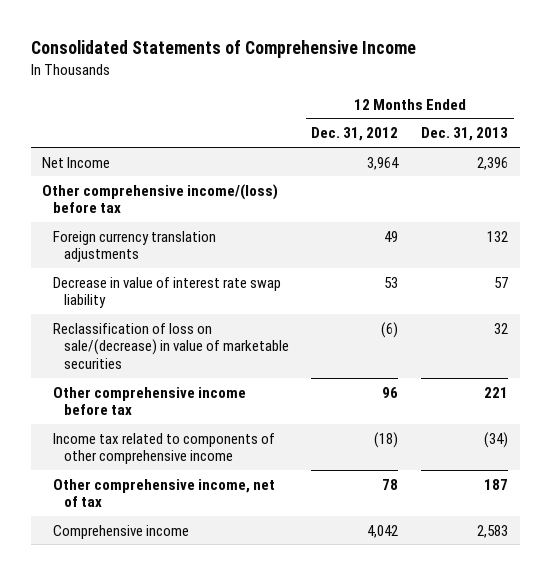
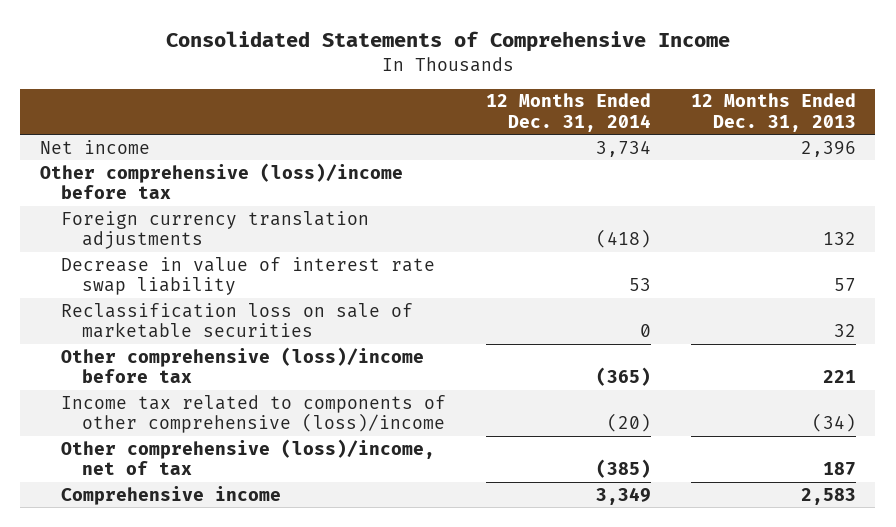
[311,127,399,142] Dec. 31, 2012 -> none
none -> [485,93,651,132] 12 Months Ended Dec. 31, 2014
[42,156,111,168] Net Income -> [40,139,151,154] Net income
[42,183,279,214] Other comprehensive income/(loss) before tax -> [40,162,404,200] Other comprehensive (loss)/income before tax
[52,322,289,370] Reclassification of loss on sale/(decrease) in value of marketable securities -> [61,302,414,339] Reclassification loss on sale of marketable securities
[52,386,246,416] Other comprehensive income before tax -> [61,346,425,384] Other comprehensive (loss)/income before tax
[52,432,275,465] Income tax related to components of other comprehensive income -> [61,394,447,434] Income tax related to components of other comprehensive (loss)/income
[52,478,275,508] Other comprehensive income, net of tax -> [61,438,436,476] Other comprehensive (loss)/income, net of tax

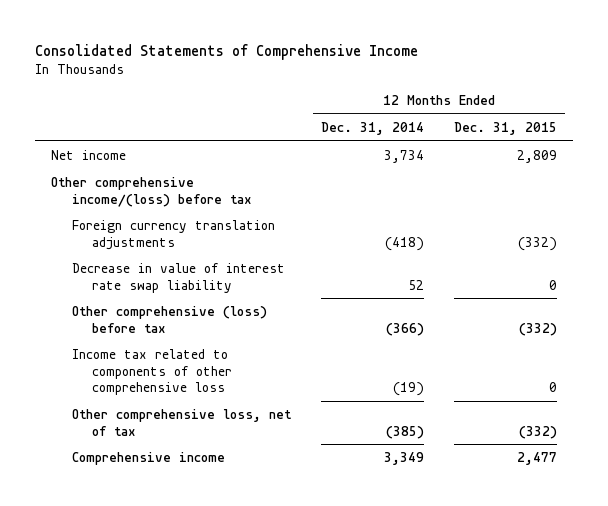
[690,93,856,132] 12 Months Ended Dec. 31, 2013 -> none
none -> [454,121,558,135] Dec. 31, 2015
[40,162,404,200] Other comprehensive (loss)/income before tax -> [50,176,252,207] Other comprehensive income/(loss) before tax
[61,302,414,339] Reclassification loss on sale of marketable securities -> none
[628,278,651,292] 53 -> [407,279,424,290] 52
[61,346,425,384] Other comprehensive (loss)/income before tax -> [71,305,267,333] Other comprehensive (loss) before tax
[595,367,651,387] (365) -> [385,322,424,336] (366)
[61,394,447,434] Income tax related to components of other comprehensive (loss)/income -> [71,348,233,396] Income tax related to components of other comprehensive loss
[606,413,651,433] (20) -> [392,382,424,397] (19)
[61,438,436,476] Other comprehensive (loss)/income, net of tax -> [71,408,292,436] Other comprehensive loss, net of tax

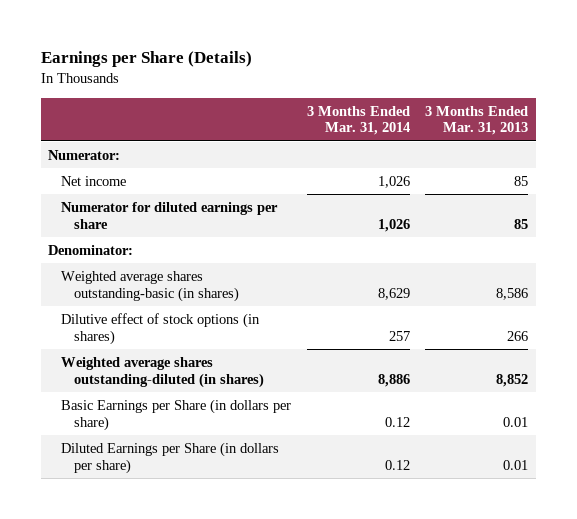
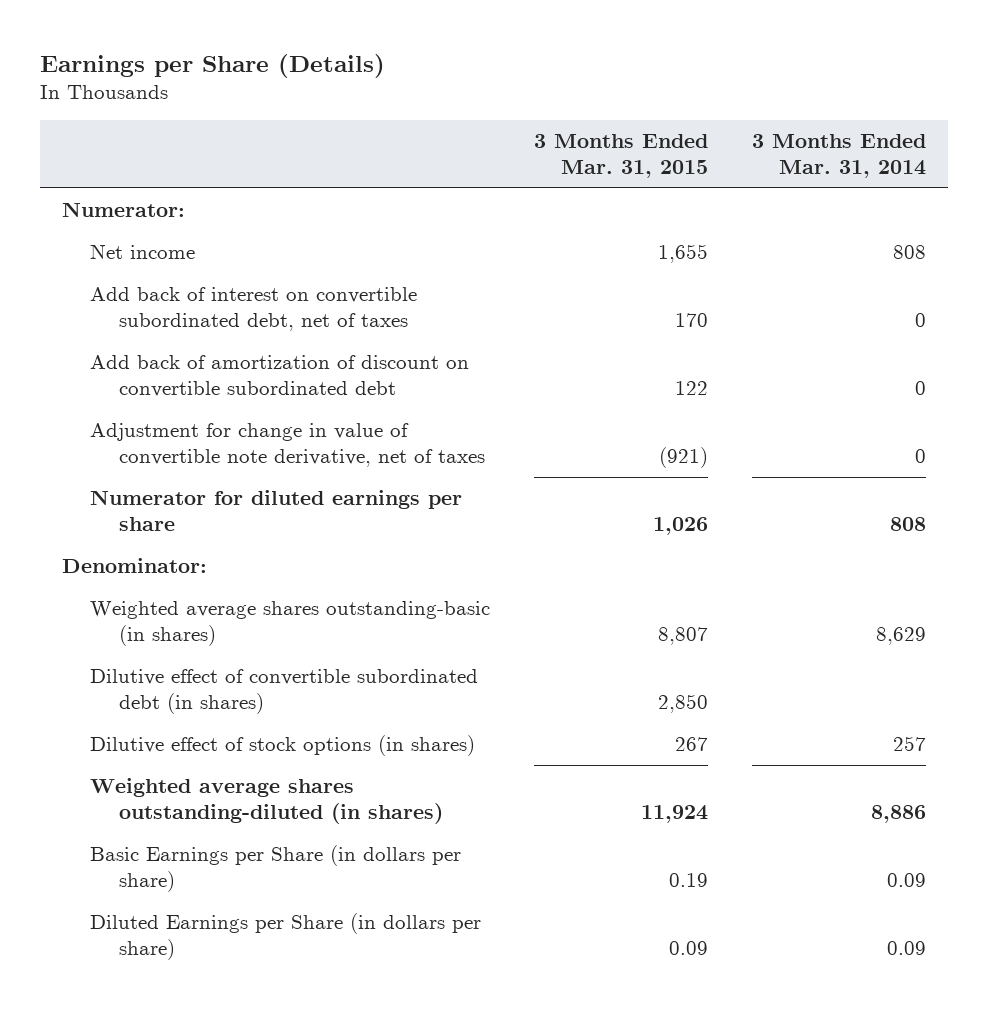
[425,105,529,136] 3 Months Ended Mar. 31, 2013 -> none
none -> [534,133,709,178] 3 Months Ended Mar. 31, 2015
[377,175,410,188] 1,026 -> [892,245,926,260] 808
none -> [90,287,418,332] Add back of interest on convertible subordinated debt, net of taxes
none -> [90,355,470,398] Add back of amortization of discount on convertible subordinated debt
none -> [90,423,485,468] Adjustment for change in value of convertible note derivative, net of taxes
[377,218,410,232] 1,026 -> [889,517,926,532] 808
none -> [90,669,479,715] Dilutive effect of convertible subordinated debt (in shares)
[384,416,410,427] 0.12 -> [886,873,926,888] 0.09
[384,459,410,470] 0.12 -> [886,941,926,956] 0.09

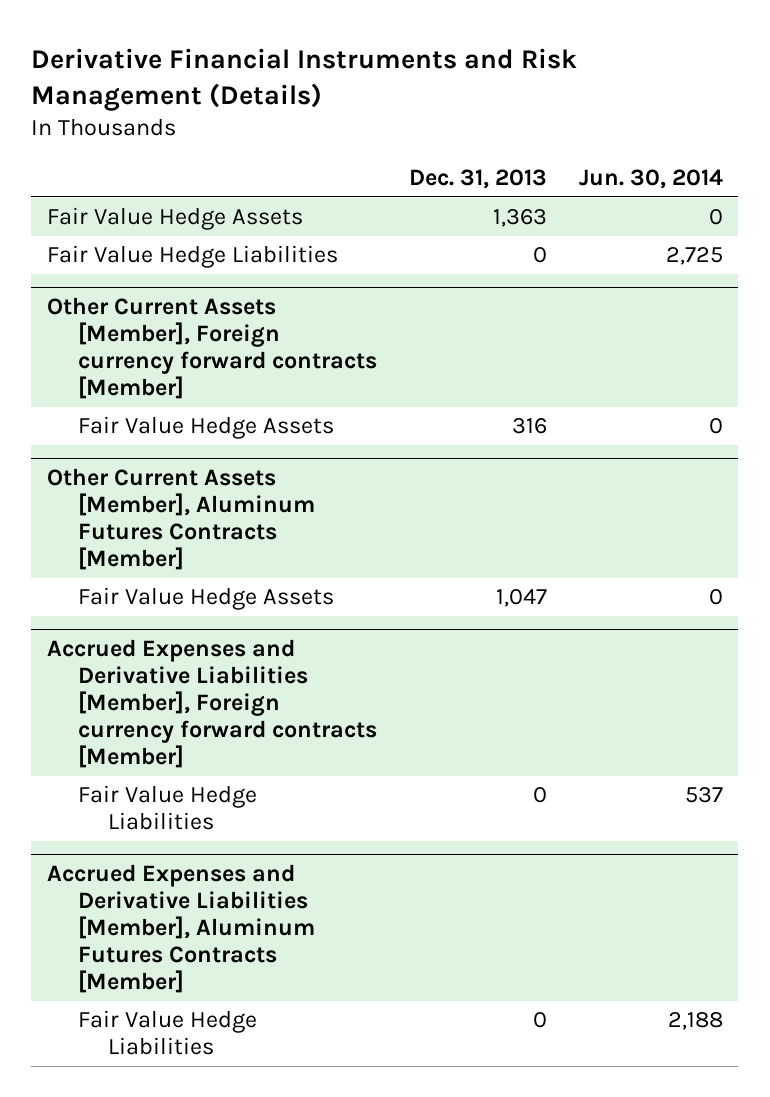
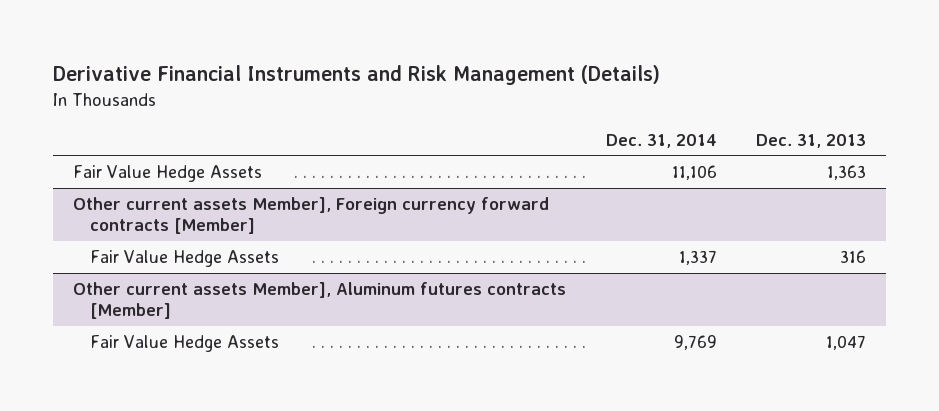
[578,168,723,189] Jun. 30, 2014 -> none
none -> [605,133,717,148] Dec. 31, 2014
[47,245,339,269] Fair Value Hedge Liabilities -> none
[47,296,377,400] Other Current Assets [Member], Foreign currency forward contracts [Member] -> [72,197,549,234] Other current assets Member], Foreign currency forward contracts [Member]
[47,467,315,571] Other Current Assets [Member], Aluminum Futures Contracts [Member] -> [72,282,566,319] Other current assets Member], Aluminum futures contracts [Member]
[47,638,377,769] Accrued Expenses and Derivative Liabilities [Member], Foreign currency forward contracts [Member] -> none
[77,785,257,831] Fair Value Hedge Liabilities -> none
[47,863,315,994] Accrued Expenses and Derivative Liabilities [Member], Aluminum Futures Contracts [Member] -> none
[77,1010,257,1056] Fair Value Hedge Liabilities -> none

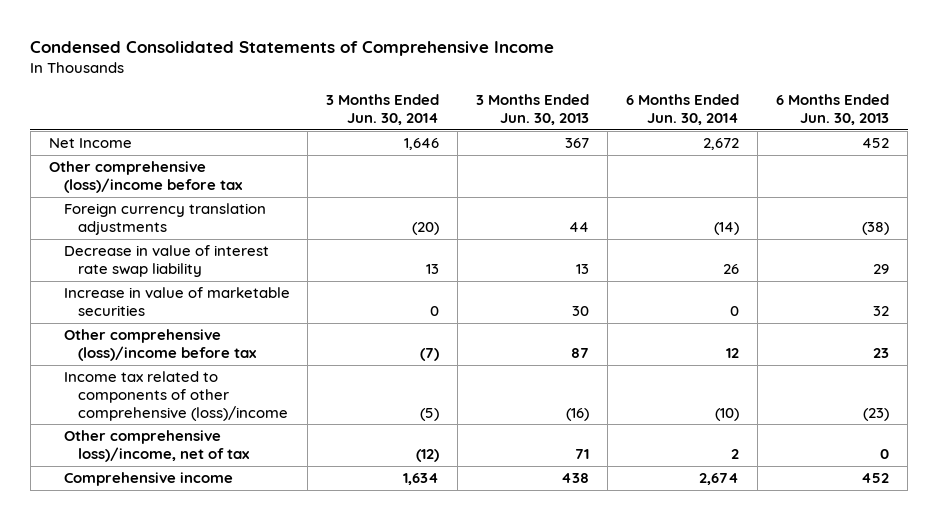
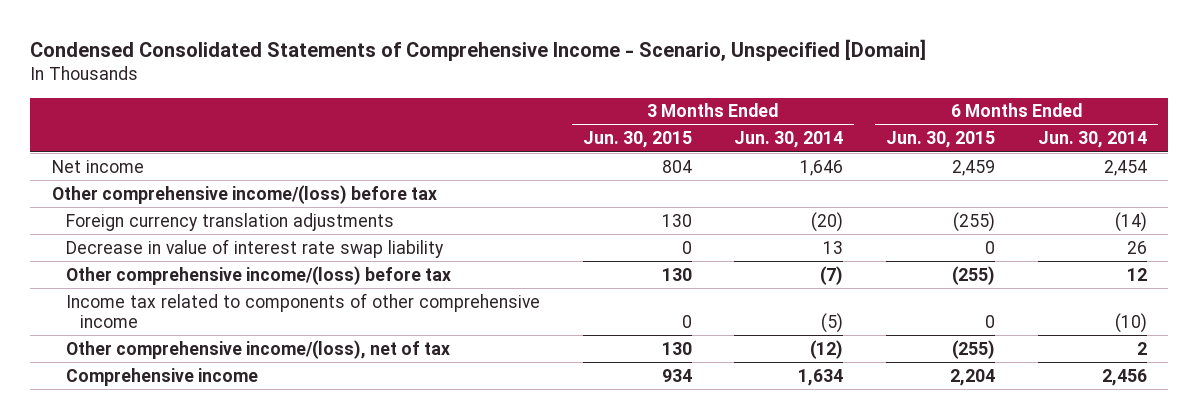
[30,41,555,57] Condensed Consolidated Statements of Comprehensive Income -> [30,39,927,62] Condensed Consolidated Statements of Comprehensive Income - Scenario, Unspecified [Domain]
[476,94,590,126] 3 Months Ended Jun. 30, 2013 -> none
[776,94,890,126] 6 Months Ended Jun. 30, 2013 -> none
none -> [582,131,692,149] Jun. 30, 2015
none -> [886,131,996,149] Jun. 30, 2015
[48,138,132,149] Net Income -> [51,159,144,173] Net income
[703,138,740,151] 2,672 -> [1103,159,1147,176] 2,454
[48,161,243,193] Other comprehensive (loss)/income before tax -> [51,184,437,204] Other comprehensive income/(loss) before tax
[63,287,290,316] Increase in value of marketable securities -> none
[63,329,258,361] Other comprehensive (loss)/income before tax -> [65,265,451,285] Other comprehensive income/(loss) before tax
[63,371,289,421] Income tax related to components of other comprehensive (loss)/income -> [65,292,540,328] Income tax related to components of other comprehensive income
[63,430,251,462] Other comprehensive loss)/income, net of tax -> [65,339,450,359] Other comprehensive income/(loss), net of tax
[699,473,740,486] 2,674 -> [1101,368,1147,386] 2,456

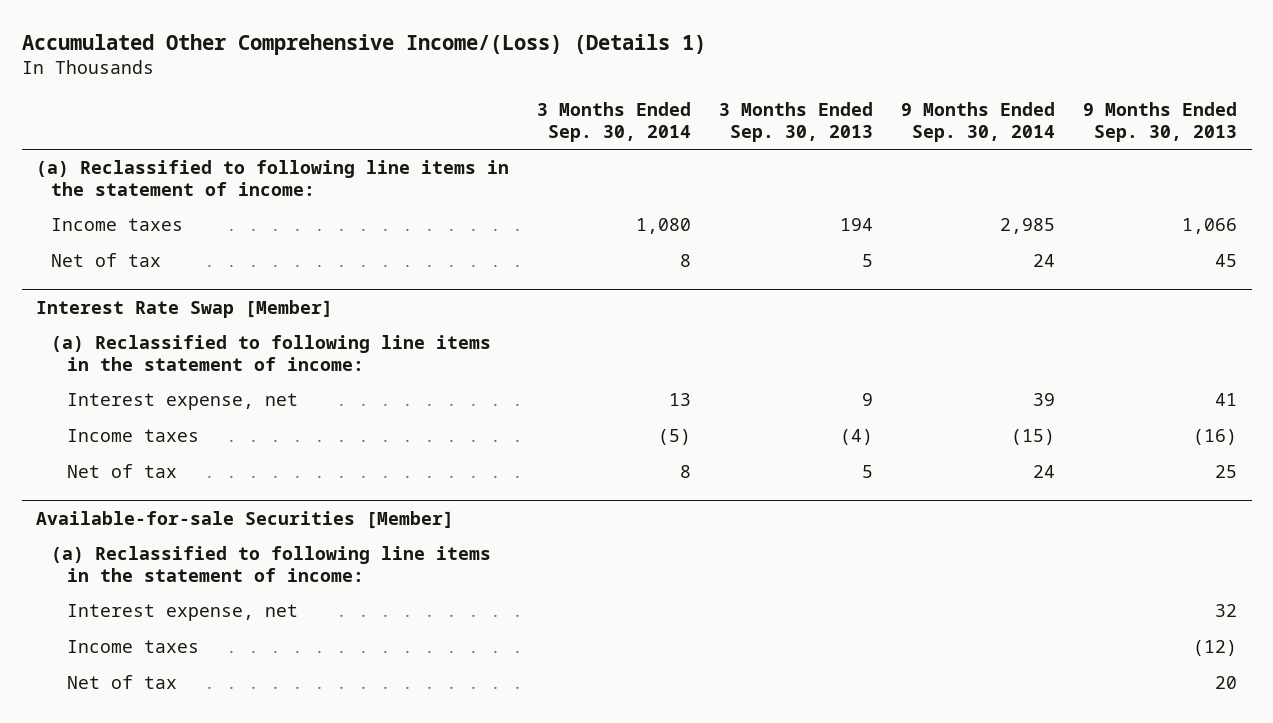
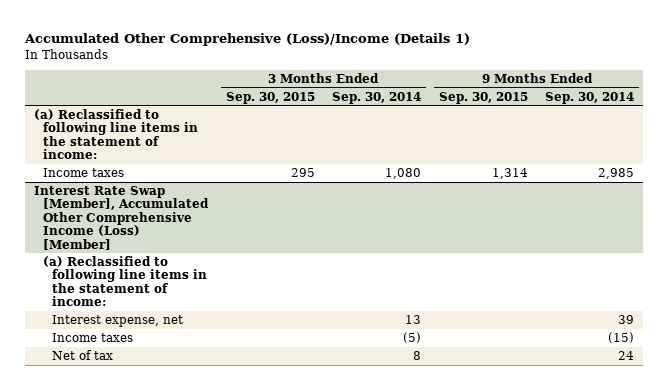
[21,33,706,55] Accumulated Other Comprehensive Income/(Loss) (Details 1) -> [24,33,471,47] Accumulated Other Comprehensive (Loss)/Income (Details 1)
[719,102,874,142] 3 Months Ended Sep. 30, 2013 -> none
[1083,102,1238,142] 9 Months Ended Sep. 30, 2013 -> none
none -> [225,91,315,104] Sep. 30, 2015
none -> [438,91,528,104] Sep. 30, 2015
[51,253,162,268] Net of tax -> none
[35,300,333,319] Interest Rate Swap [Member] -> none
none -> [34,186,210,250] Interest Rate Swap [Member], Accumulated Other Comprehensive Income (Loss) [Member]
[35,511,454,530] Available-for-sale Securities [Member] -> none
[51,546,492,583] (a) Reclassified to following line items in the statement of income: -> none
[66,604,298,622] Interest expense, net -> none
[66,640,199,654] Income taxes -> none
[66,675,177,690] Net of tax -> none

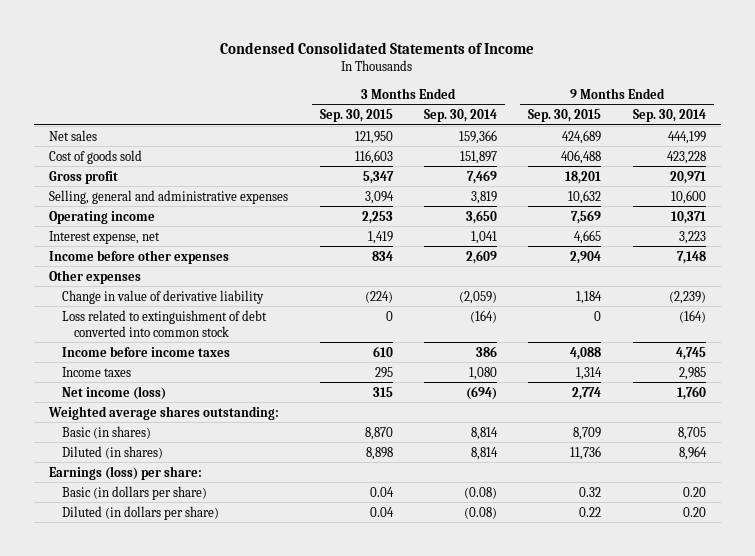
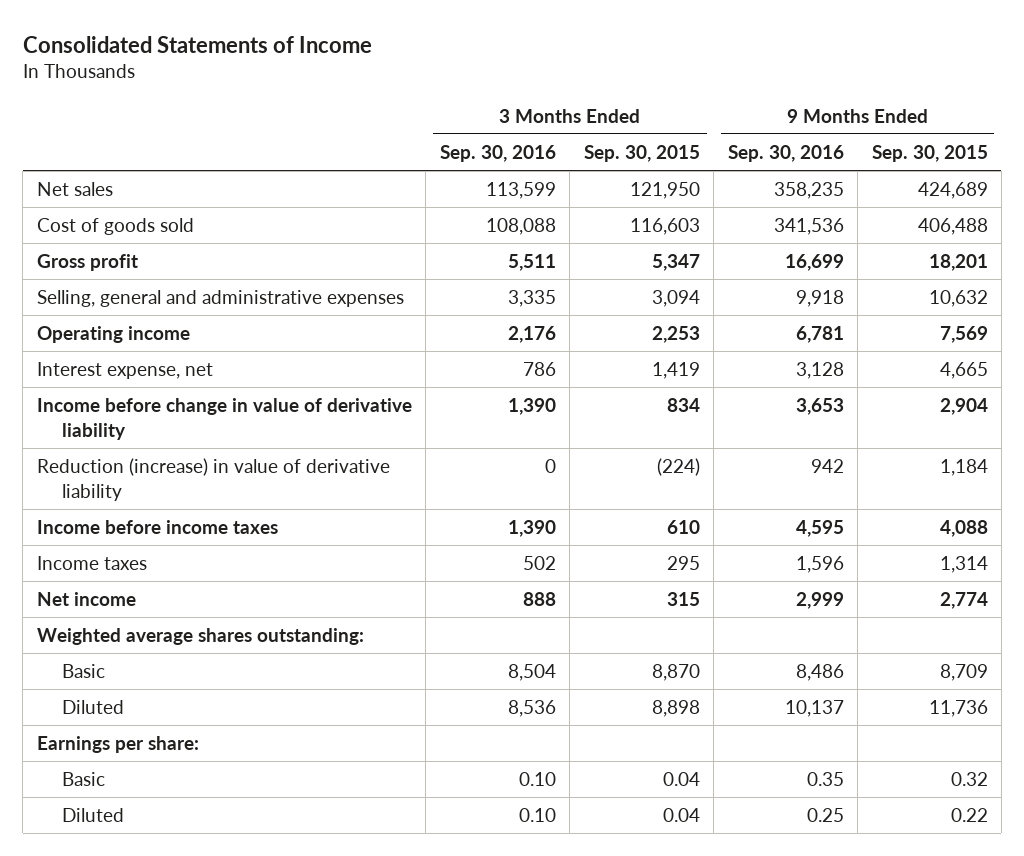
[220,41,535,54] Condensed Consolidated Statements of Income -> [22,35,372,53] Consolidated Statements of Income
[423,109,497,123] Sep. 30, 2014 -> none
[632,109,706,123] Sep. 30, 2014 -> none
none -> [439,144,556,162] Sep. 30, 2016
none -> [727,144,844,162] Sep. 30, 2016
[49,269,142,284] Other expenses -> none
[61,309,267,337] Loss related to extinguishment of debt converted into common stock -> none
[49,249,230,264] Income before other expenses -> [36,398,412,440] Income before change in value of derivative liability
[61,289,264,304] Change in value of derivative liability -> [36,458,390,501] Reduction (increase) in value of derivative liability
[61,385,166,400] Net income (loss) -> [36,592,136,607] Net income
[61,425,151,439] Basic (in shares) -> [61,664,105,679] Basic
[61,445,163,459] Diluted (in shares) -> [61,700,124,715] Diluted
[49,465,203,480] Earnings (loss) per share: -> [36,736,199,754] Earnings per share:
[61,485,207,500] Basic (in dollars per share) -> [61,772,105,787] Basic
[61,505,219,520] Diluted (in dollars per share) -> [61,808,124,823] Diluted

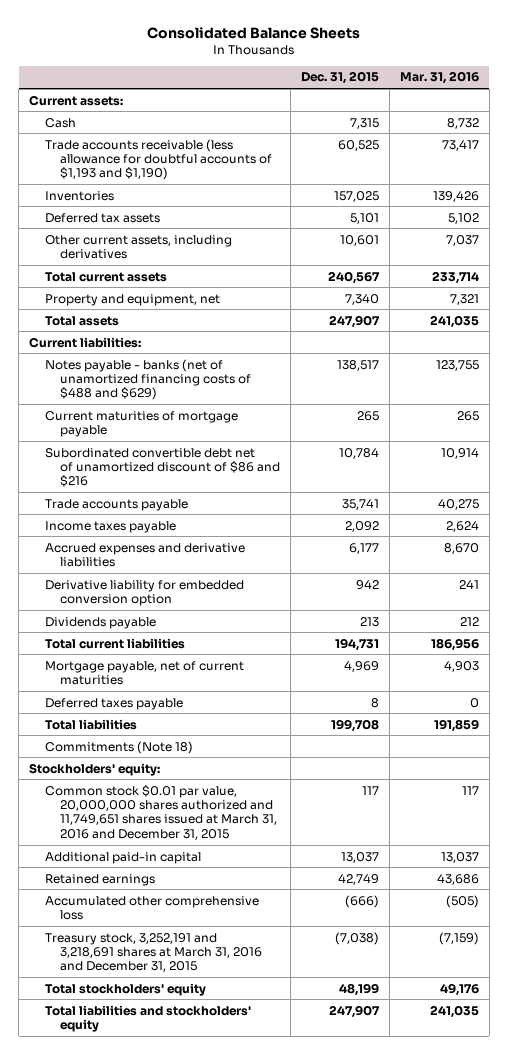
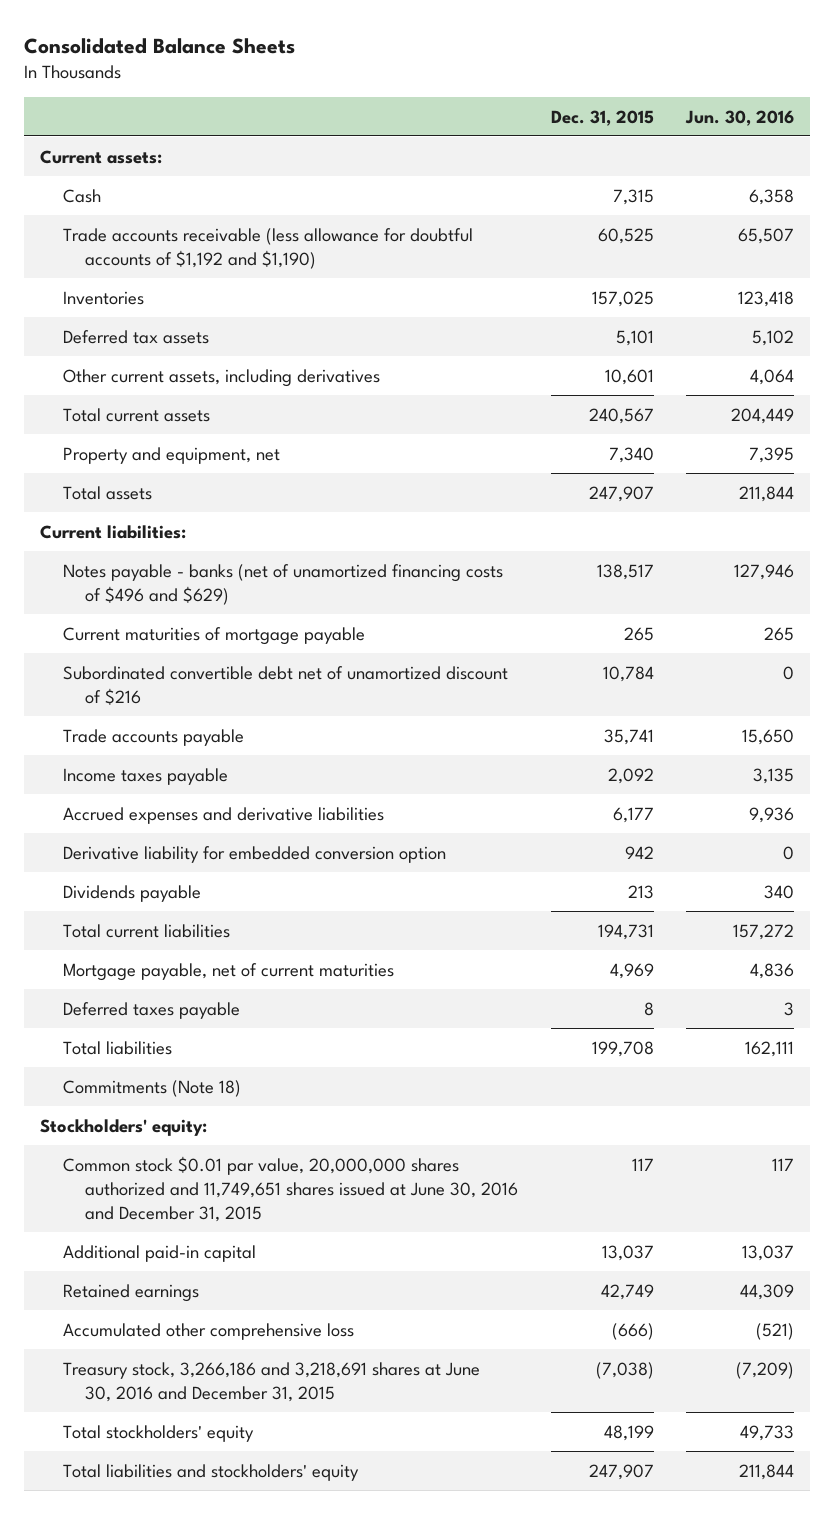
[399,71,479,85] Mar. 31, 2016 -> none
none -> [685,109,795,126] Jun. 30, 2016
[44,138,273,181] Trade accounts receivable (less allowance for doubtful accounts of $1,193 and $1,190) -> [62,227,473,269] Trade accounts receivable (less allowance for doubtful accounts of $1,192 and $1,190)
[44,358,252,401] Notes payable - banks (net of unamortized financing costs of $488 and $629) -> [62,563,503,605] Notes payable - banks (net of unamortized financing costs of $496 and $629)
[44,447,281,488] Subordinated convertible debt net of unamortized discount of $86 and $216 -> [62,665,508,705] Subordinated convertible debt net of unamortized discount of $216
[44,784,278,840] Common stock $0.01 par value, 20,000,000 shares authorized and 11,749,651 shares issued at March 31, 2016 and December 31, 2015 -> [62,1155,519,1222] Common stock $0.01 par value, 20,000,000 shares authorized and 11,749,651 shares issued at June 30, 2016 and December 31, 2015
[44,932,263,973] Treasury stock, 3,252,191 and 3,218,691 shares at March 31, 2016 and December 31, 2015 -> [62,1361,480,1402] Treasury stock, 3,266,186 and 3,218,691 shares at June 30, 2016 and December 31, 2015

